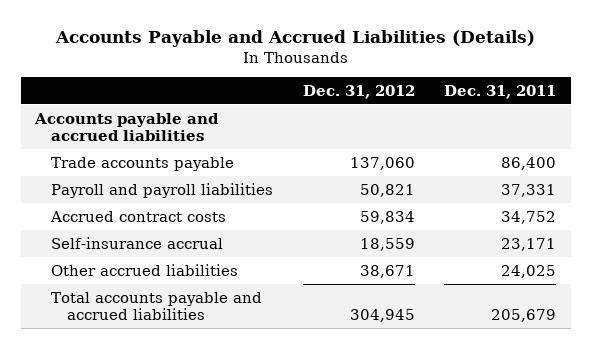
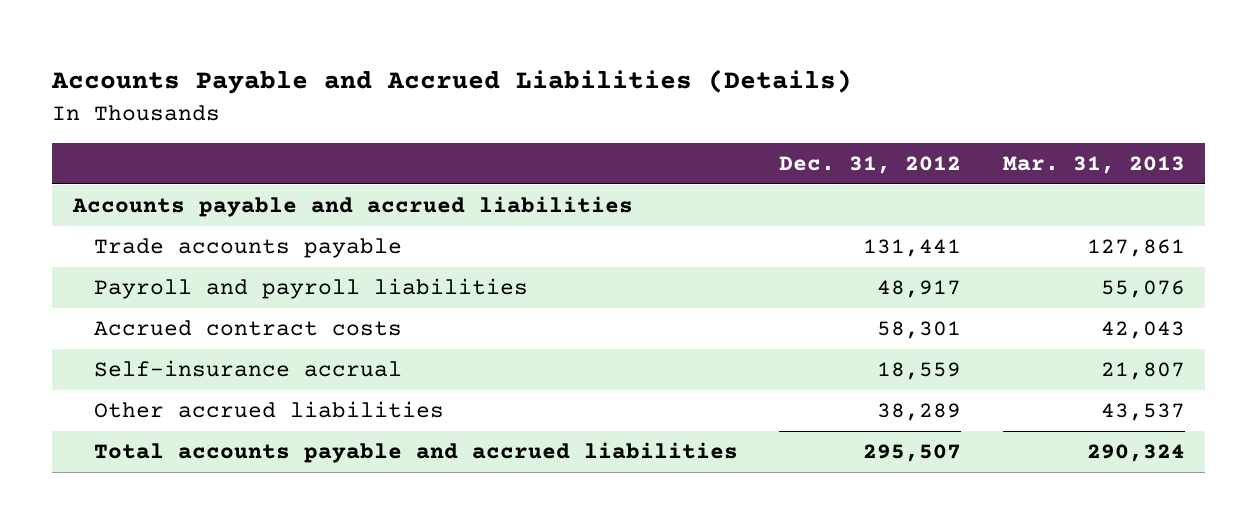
[444,84,557,99] Dec. 31, 2011 -> none
none -> [1002,155,1185,174] Mar. 31, 2013
[349,156,415,170] 137,060 -> [863,239,962,258] 131,441
[359,183,415,197] 50,821 -> [877,280,962,299] 48,917
[359,210,415,224] 59,834 -> [877,321,962,340] 58,301
[359,264,415,278] 38,671 -> [877,403,962,422] 38,289
[349,309,415,323] 304,945 -> [863,444,962,463] 295,507

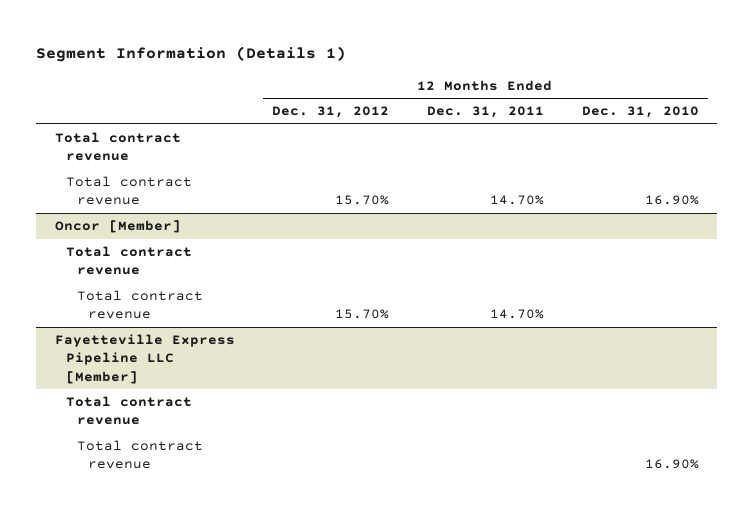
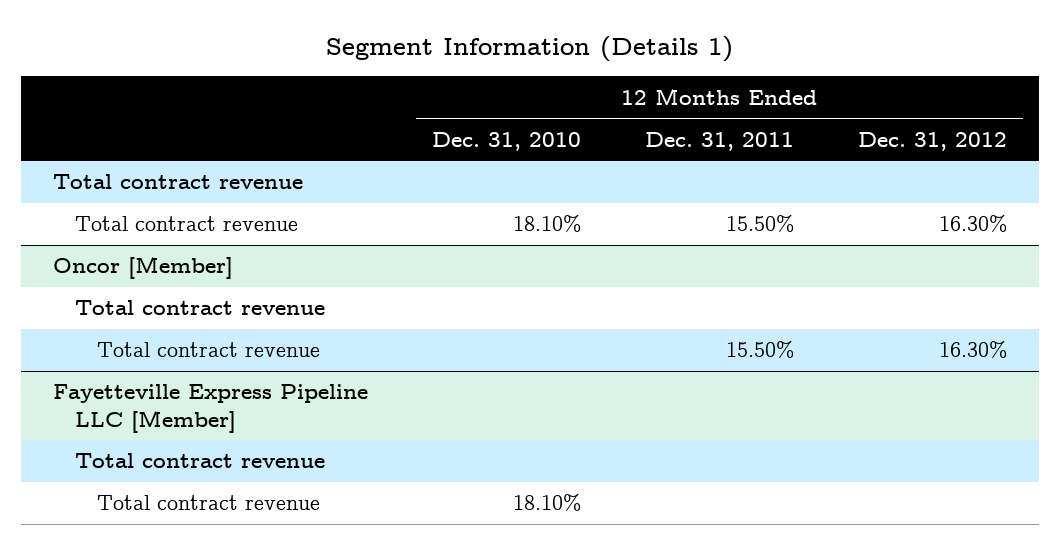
[335,195,390,206] 15.70% -> [938,214,1007,233] 16.30%
[489,195,544,206] 14.70% -> [725,214,794,233] 15.50%
[644,195,699,206] 16.90% -> [512,214,581,233] 18.10%
[335,309,390,320] 15.70% -> [938,340,1007,359] 16.30%
[489,309,544,320] 14.70% -> [725,340,794,359] 15.50%
[644,459,699,470] 16.90% -> [512,493,581,512] 18.10%

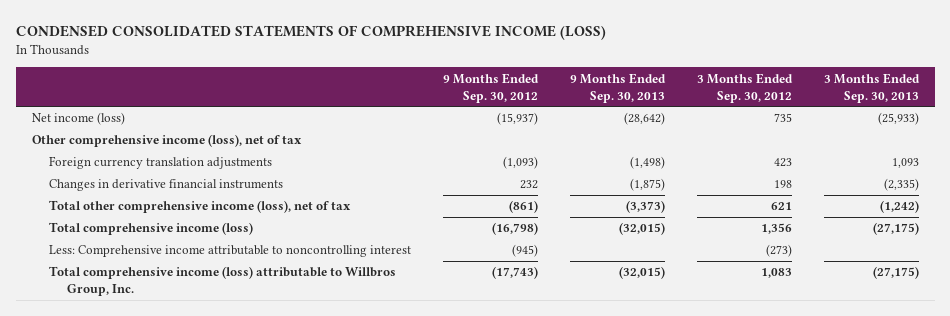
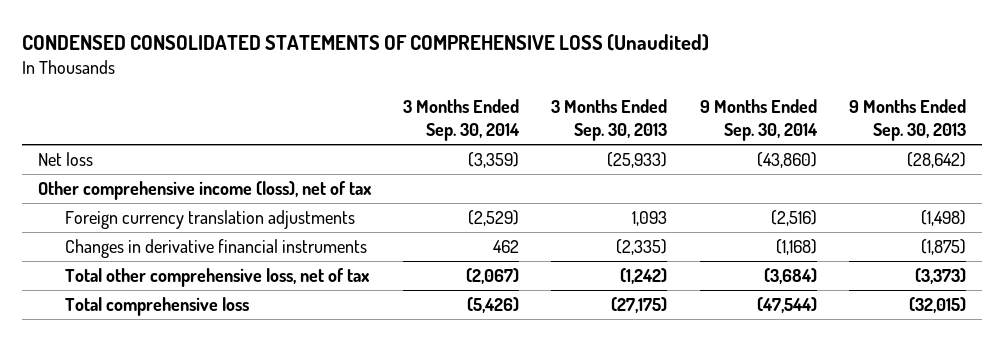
[15,25,606,41] CONDENSED CONSOLIDATED STATEMENTS OF COMPREHENSIVE INCOME (LOSS) -> [21,33,709,51] CONDENSED CONSOLIDATED STATEMENTS OF COMPREHENSIVE LOSS (Unaudited)
[443,72,540,103] 9 Months Ended Sep. 30, 2012 -> none
[696,72,793,103] 3 Months Ended Sep. 30, 2012 -> none
none -> [403,99,521,142] 3 Months Ended Sep. 30, 2014
none -> [699,99,818,142] 9 Months Ended Sep. 30, 2014
[31,112,125,126] Net income (loss) -> [38,152,94,167] Net loss
[49,245,412,258] Less: Comprehensive income attributable to noncontrolling interest -> none
[49,266,397,297] Total comprehensive income (loss) attributable to Willbros Group, Inc. -> none
[49,200,352,214] Total other comprehensive income (loss), net of tax -> [64,268,370,288] Total other comprehensive loss, net of tax
[49,222,254,236] Total comprehensive income (loss) -> [64,297,249,317] Total comprehensive loss

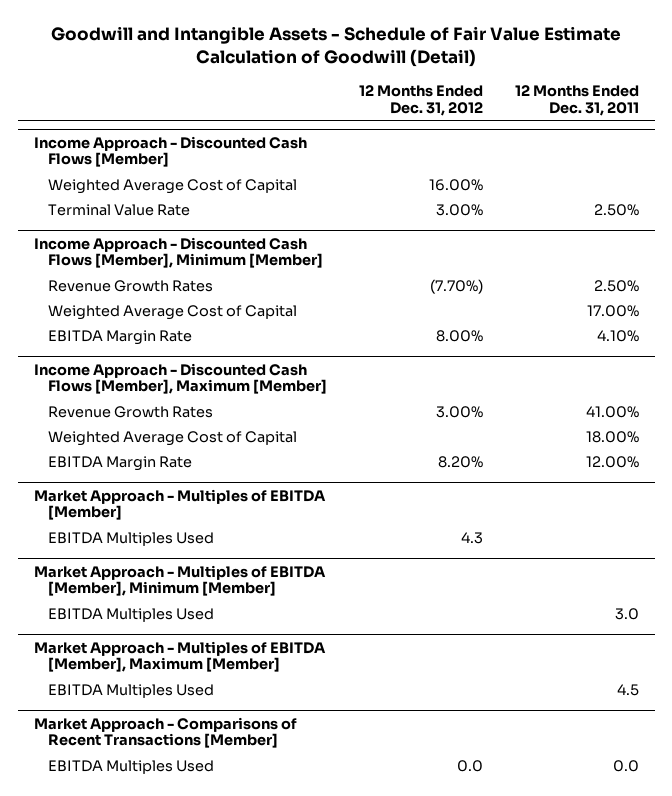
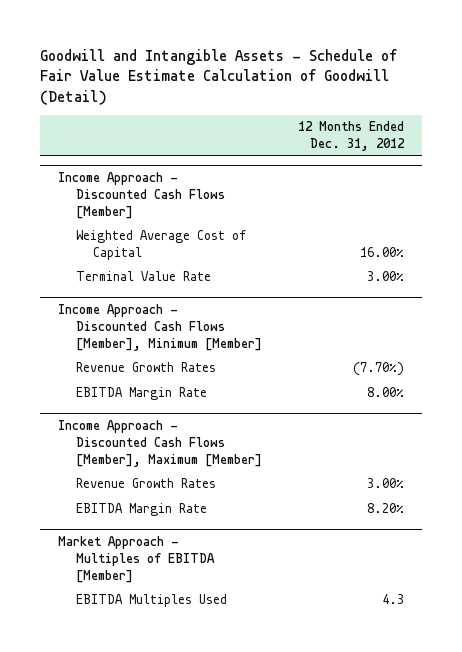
[514,84,639,116] 12 Months Ended Dec. 31, 2011 -> none
[47,305,297,321] Weighted Average Cost of Capital -> none
[47,431,297,447] Weighted Average Cost of Capital -> none
[33,564,326,597] Market Approach - Multiples of EBITDA [Member], Minimum [Member] -> none
[47,608,214,623] EBITDA Multiples Used -> none
[33,640,326,673] Market Approach - Multiples of EBITDA [Member], Maximum [Member] -> none
[47,684,214,699] EBITDA Multiples Used -> none
[33,716,297,749] Market Approach - Comparisons of Recent Transactions [Member] -> none
[47,760,214,775] EBITDA Multiples Used -> none

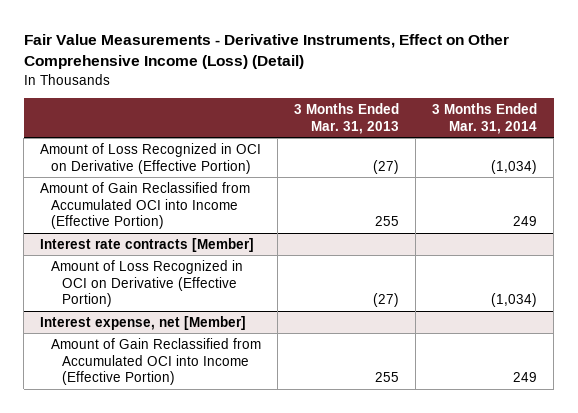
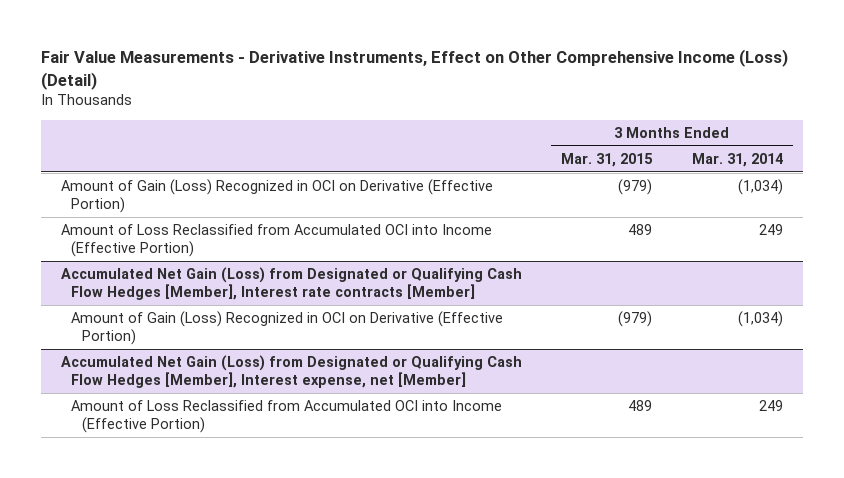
[294,103,400,134] 3 Months Ended Mar. 31, 2013 -> none
none -> [561,153,654,168] Mar. 31, 2015
[40,237,255,252] Interest rate contracts [Member] -> none
[40,315,247,330] Interest expense, net [Member] -> none
[40,142,262,174] Amount of Loss Recognized in OCI on Derivative (Effective Portion) -> [60,179,493,213] Amount of Gain (Loss) Recognized in OCI on Derivative (Effective Portion)
[40,181,251,230] Amount of Gain Reclassified from Accumulated OCI into Income (Effective Portion) -> [60,224,492,257] Amount of Loss Reclassified from Accumulated OCI into Income (Effective Portion)
none -> [60,267,522,300] Accumulated Net Gain (Loss) from Designated or Qualifying Cash Flow Hedges [Member], Interest rate contracts [Member]
[51,259,244,308] Amount of Loss Recognized in OCI on Derivative (Effective Portion) -> [71,311,504,345] Amount of Gain (Loss) Recognized in OCI on Derivative (Effective Portion)
none -> [60,355,522,388] Accumulated Net Gain (Loss) from Designated or Qualifying Cash Flow Hedges [Member], Interest expense, net [Member]
[51,337,262,386] Amount of Gain Reclassified from Accumulated OCI into Income (Effective Portion) -> [71,400,503,433] Amount of Loss Reclassified from Accumulated OCI into Income (Effective Portion)

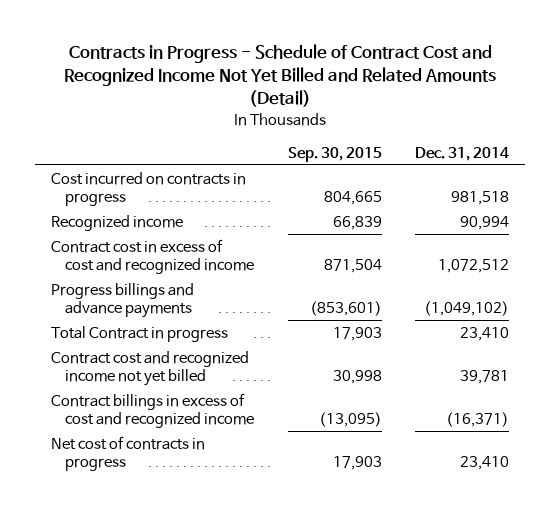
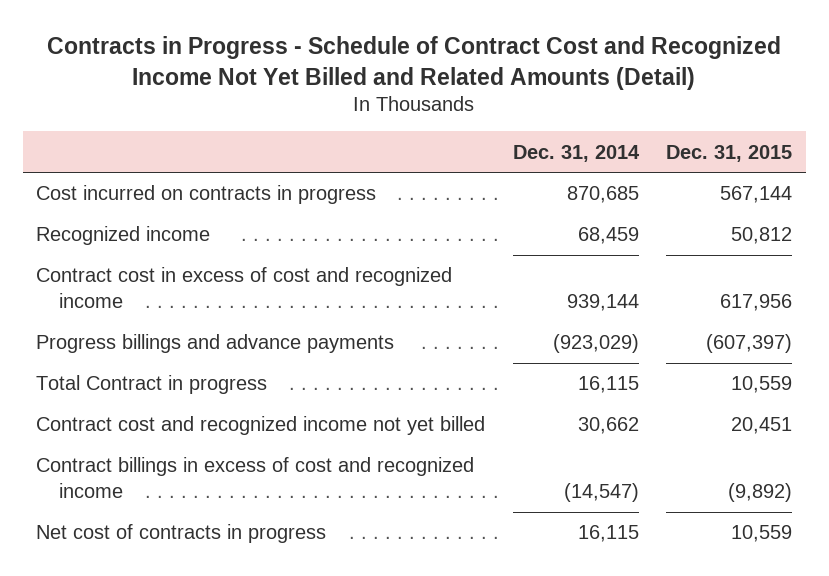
[287,146,382,162] Sep. 30, 2015 -> none
none -> [666,144,793,162] Dec. 31, 2015
[450,190,509,205] 981,518 -> [566,186,639,204] 870,685
[459,215,509,230] 90,994 -> [577,227,639,245] 68,459
[437,258,509,273] 1,072,512 -> [566,293,639,311] 939,144
[423,300,509,316] (1,049,102) -> [552,334,639,354] (923,029)
[459,326,509,341] 23,410 -> [577,376,639,394] 16,115
[459,369,509,384] 39,781 -> [577,417,639,435] 30,662
[445,411,509,427] (16,371) -> [563,482,639,502] (14,547)
[459,455,509,470] 23,410 -> [577,525,639,543] 16,115

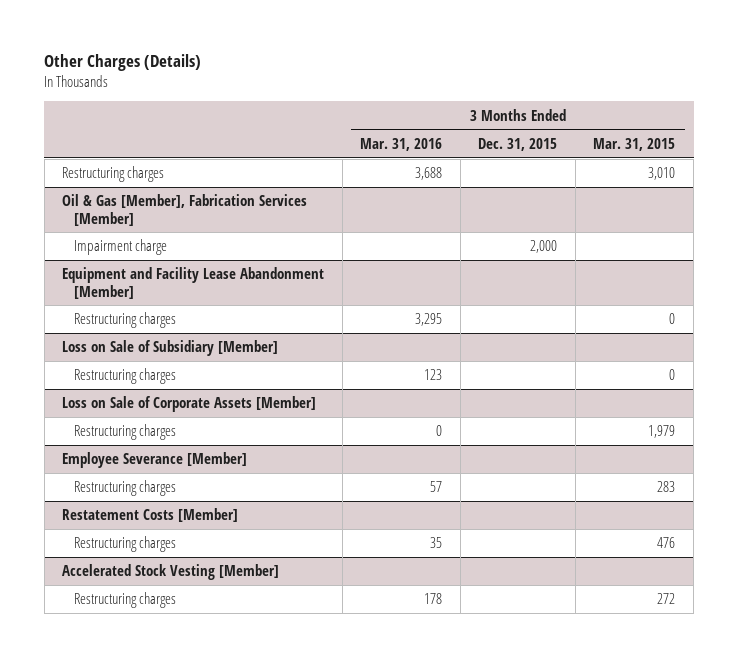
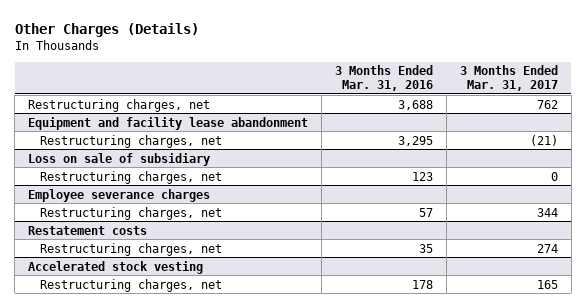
[478,137,558,151] Dec. 31, 2015 -> none
[593,137,676,151] Mar. 31, 2015 -> none
none -> [459,65,558,92] 3 Months Ended Mar. 31, 2017
[62,194,308,226] Oil & Gas [Member], Fabrication Services [Member] -> none
[74,239,168,256] Impairment charge -> none
[62,396,317,413] Loss on Sale of Corporate Assets [Member] -> none
[74,424,177,441] Restructuring charges -> none
[62,166,165,183] Restructuring charges -> [28,98,211,112] Restructuring charges, net
[62,267,325,299] Equipment and Facility Lease Abandonment [Member] -> [28,116,309,130] Equipment and facility lease abandonment
[74,312,177,329] Restructuring charges -> [39,134,222,148] Restructuring charges, net
[62,340,279,357] Loss on Sale of Subsidiary [Member] -> [28,152,211,166] Loss on sale of subsidiary
[74,368,177,385] Restructuring charges -> [39,170,222,184] Restructuring charges, net
[62,452,248,469] Employee Severance [Member] -> [28,188,211,202] Employee severance charges
[74,480,177,497] Restructuring charges -> [39,206,222,220] Restructuring charges, net
[62,508,239,523] Restatement Costs [Member] -> [28,225,148,235] Restatement costs
[74,536,177,553] Restructuring charges -> [39,242,222,256] Restructuring charges, net
[62,564,280,581] Accelerated Stock Vesting [Member] -> [28,260,204,274] Accelerated stock vesting
[74,592,177,609] Restructuring charges -> [39,278,222,292] Restructuring charges, net

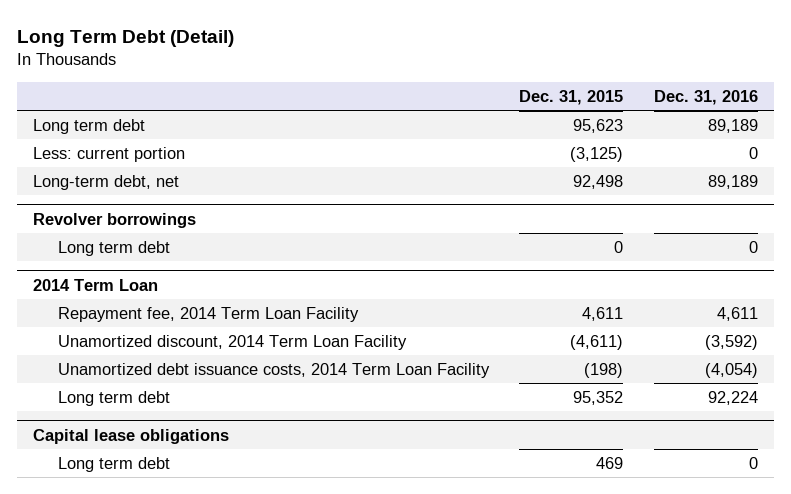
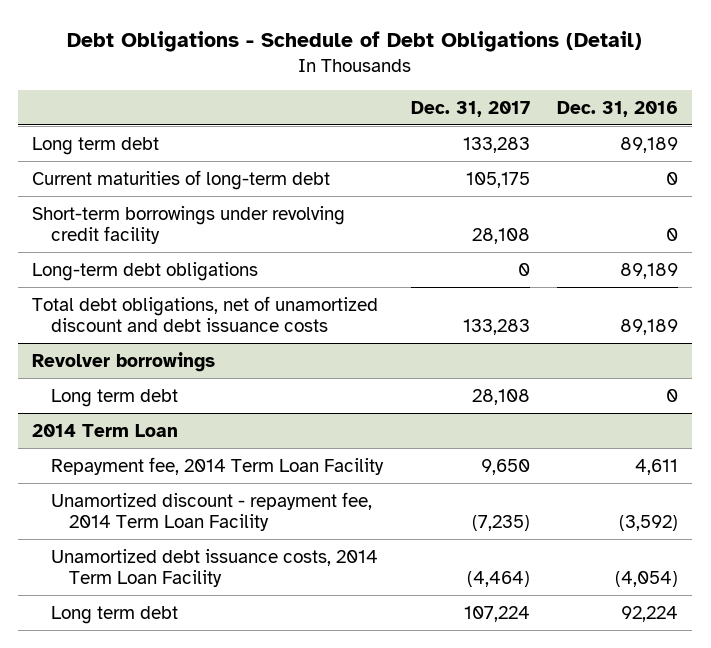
[17,29,235,47] Long Term Debt (Detail) -> [67,30,643,52] Debt Obligations - Schedule of Debt Obligations (Detail)
[519,89,624,105] Dec. 31, 2015 -> none
none -> [410,100,530,117] Dec. 31, 2017
none -> [32,169,331,190] Current maturities of long-term debt
[32,146,185,162] Less: current portion -> [32,205,346,245] Short-term borrowings under revolving credit facility
none -> [32,261,259,281] Long-term debt obligations
[32,174,179,190] Long-term debt, net -> [32,295,379,333] Total debt obligations, net of unamortized discount and debt issuance costs
[57,334,407,350] Unamortized discount, 2014 Term Loan Facility -> [50,491,372,532] Unamortized discount - repayment fee, 2014 Term Loan Facility
[32,428,229,444] Capital lease obligations -> none
[57,456,170,472] Long term debt -> none

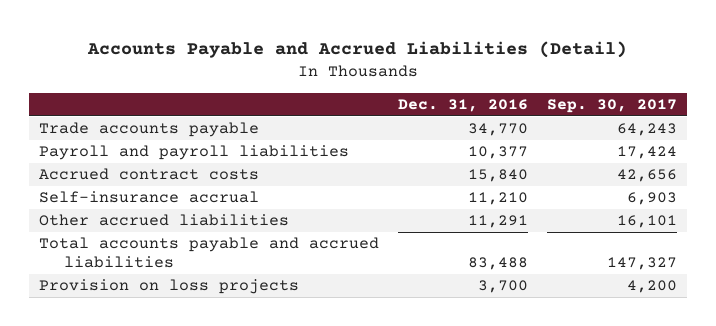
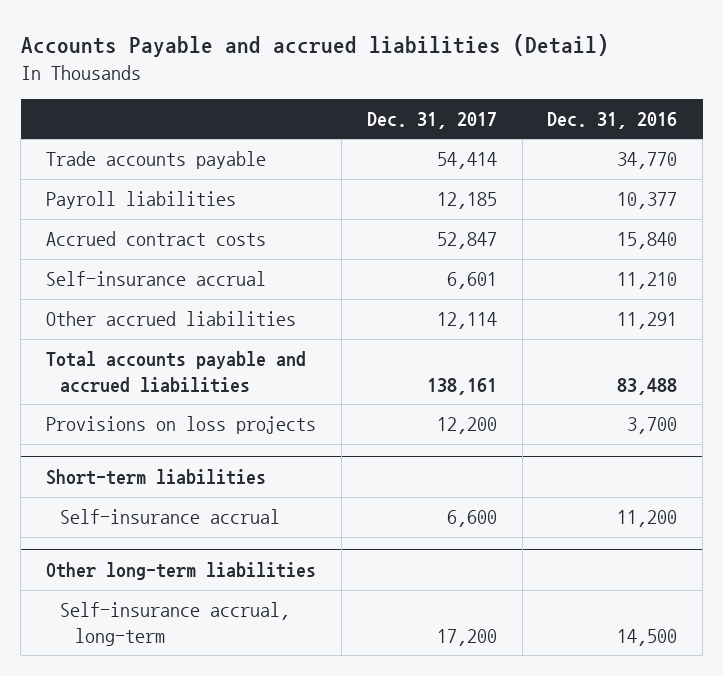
[86,41,627,59] Accounts Payable and Accrued Liabilities (Detail) -> [20,33,609,57] Accounts Payable and accrued liabilities (Detail)
[547,98,678,113] Sep. 30, 2017 -> none
none -> [366,111,497,129] Dec. 31, 2017
[38,145,349,161] Payroll and payroll liabilities -> [46,191,237,210] Payroll liabilities
[38,279,299,295] Provision on loss projects -> [46,416,317,435] Provisions on loss projects
none -> [46,469,267,486] Short-term liabilities
none -> [60,509,281,525] Self-insurance accrual
none -> [46,562,317,581] Other long-term liabilities
none -> [60,602,291,647] Self-insurance accrual, long-term

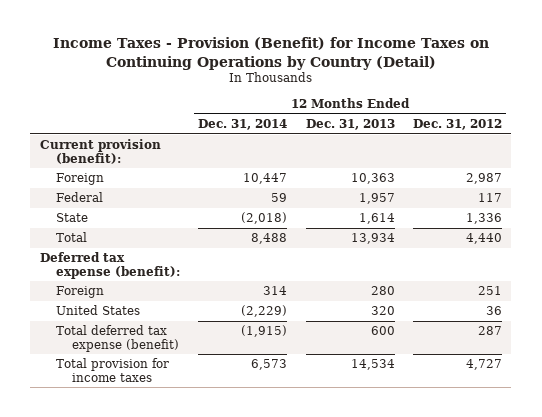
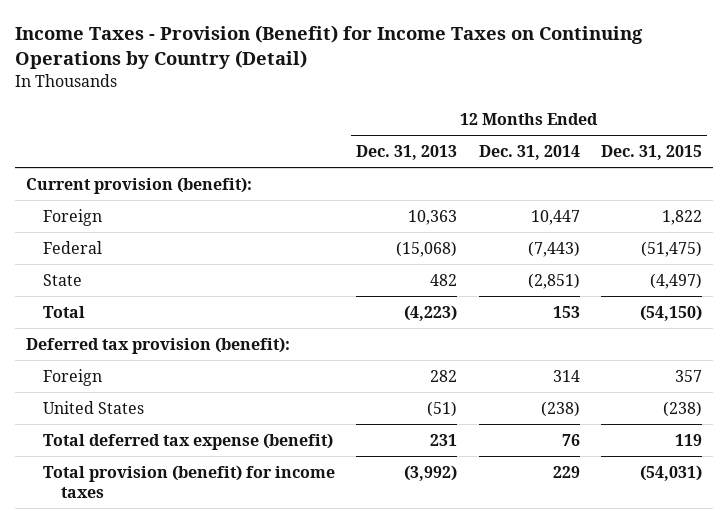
[412,119,502,131] Dec. 31, 2012 -> none
none -> [600,145,702,161] Dec. 31, 2015
[271,193,288,203] 59 -> [527,240,580,257] (7,443)
[358,193,395,205] 1,957 -> [396,240,458,257] (15,068)
[241,212,288,225] (2,018) -> [527,272,580,289] (2,851)
[358,213,395,225] 1,614 -> [430,273,458,286] 482
[251,233,288,245] 8,488 -> [552,305,580,318] 153
[350,233,395,245] 13,934 -> [404,304,458,321] (4,223)
[39,252,180,279] Deferred tax expense (benefit): -> [25,336,290,354] Deferred tax provision (benefit):
[370,286,395,296] 280 -> [430,369,458,382] 282
[241,305,288,318] (2,229) -> [540,400,580,417] (238)
[370,306,395,316] 320 -> [427,400,458,417] (51)
[241,325,288,338] (1,915) -> [561,433,580,446] 76
[370,326,395,336] 600 -> [430,433,458,446] 231
[55,358,169,382] Total provision for income taxes -> [43,464,336,498] Total provision (benefit) for income taxes
[251,359,288,371] 6,573 -> [552,465,580,478] 229
[350,359,395,371] 14,534 -> [404,464,458,481] (3,992)

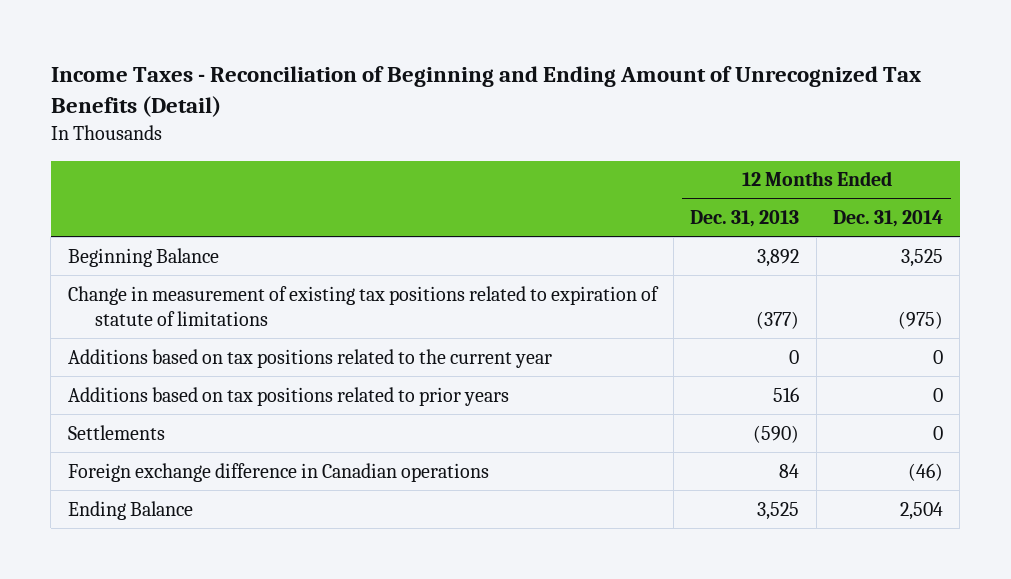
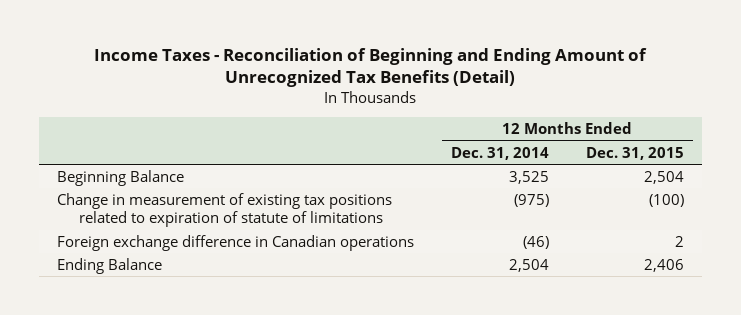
[690,210,800,228] Dec. 31, 2013 -> none
none -> [585,146,684,160] Dec. 31, 2015
[67,348,552,368] Additions based on tax positions related to the current year -> none
[67,386,509,406] Additions based on tax positions related to prior years -> none
[67,424,165,440] Settlements -> none

